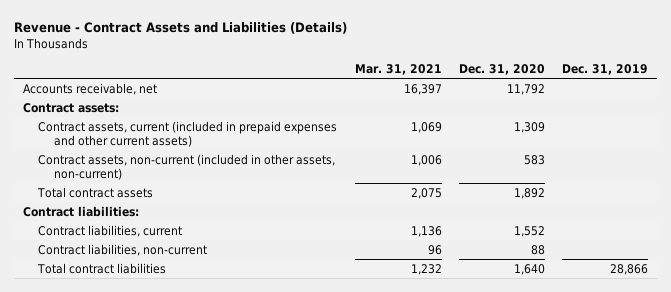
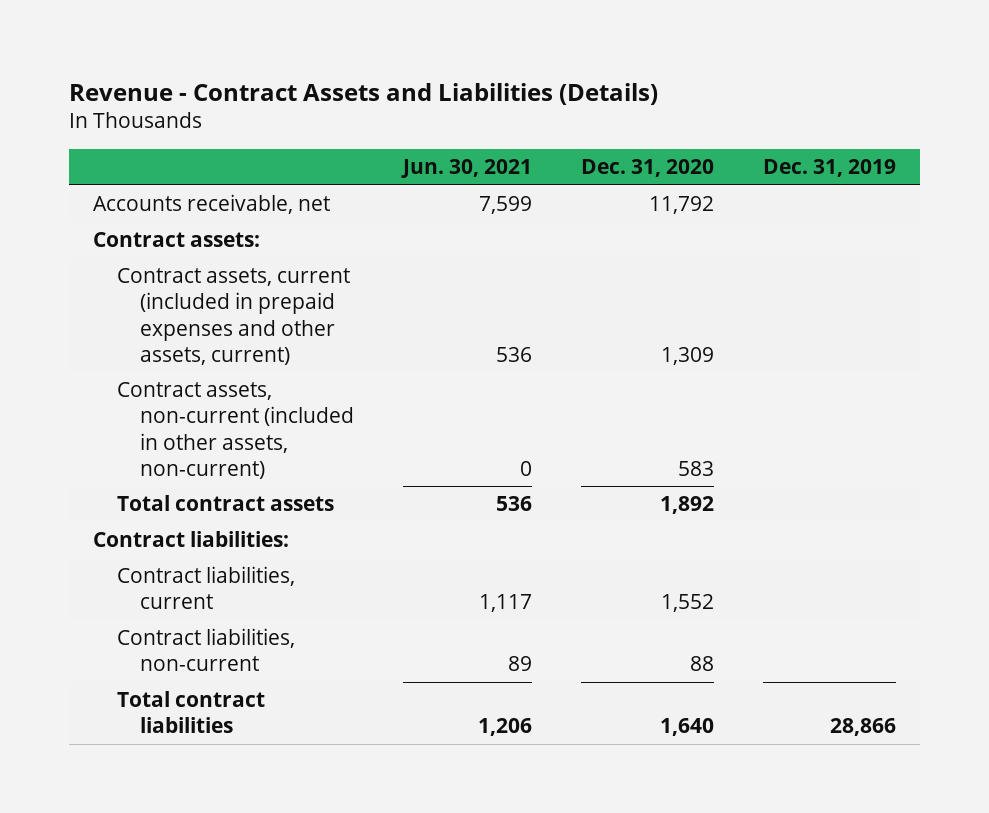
[354,63,442,75] Mar. 31, 2021 -> none
none -> [401,159,533,179] Jun. 30, 2021
[38,120,338,147] Contract assets, current (included in prepaid expenses and other current assets) -> [116,268,350,365] Contract assets, current (included in prepaid expenses and other assets, current)

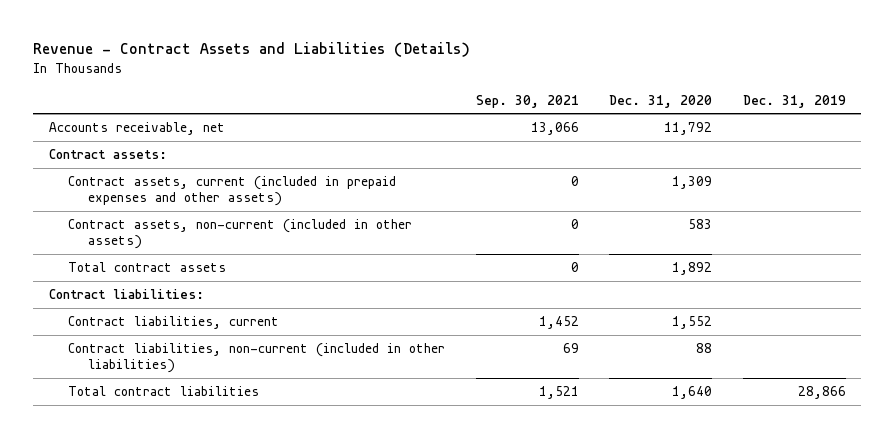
[401,159,533,179] Jun. 30, 2021 -> none
none -> [475,94,579,108] Sep. 30, 2021
[116,268,350,365] Contract assets, current (included in prepaid expenses and other assets, current) -> [68,176,397,207] Contract assets, current (included in prepaid expenses and other assets)
[116,382,355,479] Contract assets, non-current (included in other assets, non-current) -> [68,219,413,250] Contract assets, non-current (included in other assets)
[116,628,295,672] Contract liabilities, non-current -> [68,343,446,374] Contract liabilities, non-current (included in other liabilities)

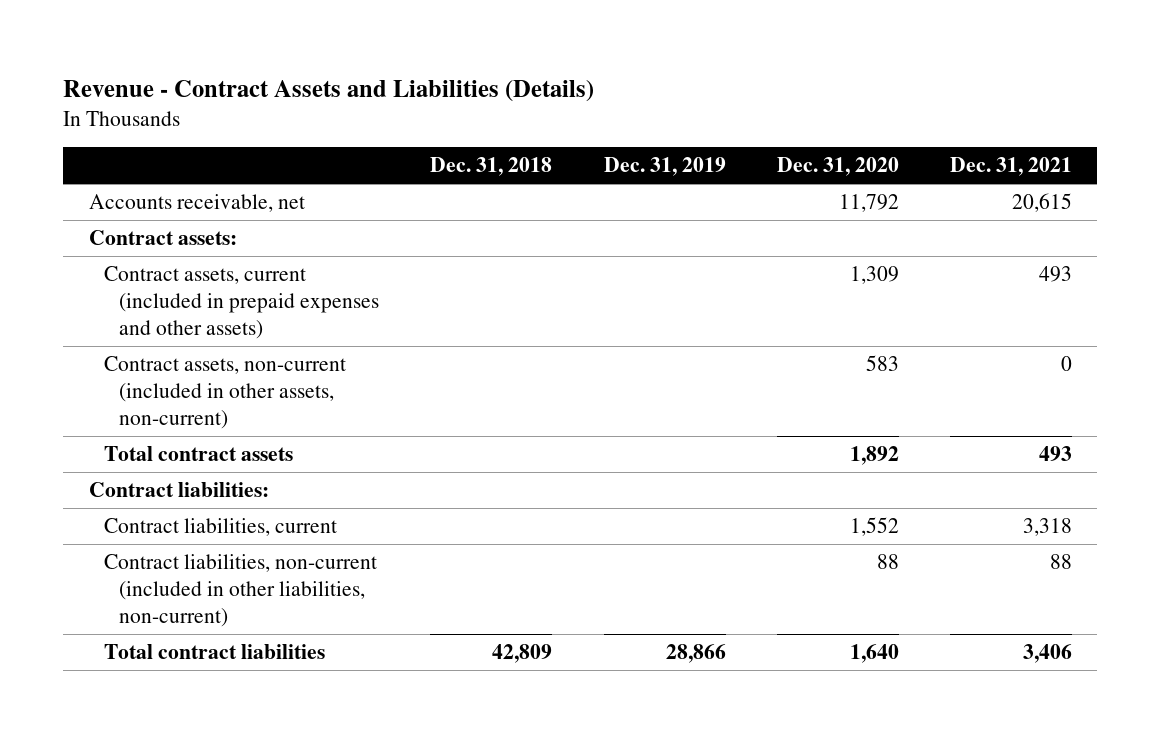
[475,94,579,108] Sep. 30, 2021 -> none
none -> [430,157,553,177] Dec. 31, 2018
none -> [949,157,1072,177] Dec. 31, 2021
[68,219,413,250] Contract assets, non-current (included in other assets) -> [104,356,347,429] Contract assets, non-current (included in other assets, non-current)
[68,343,446,374] Contract liabilities, non-current (included in other liabilities) -> [104,554,378,627] Contract liabilities, non-current (included in other liabilities, non-current)

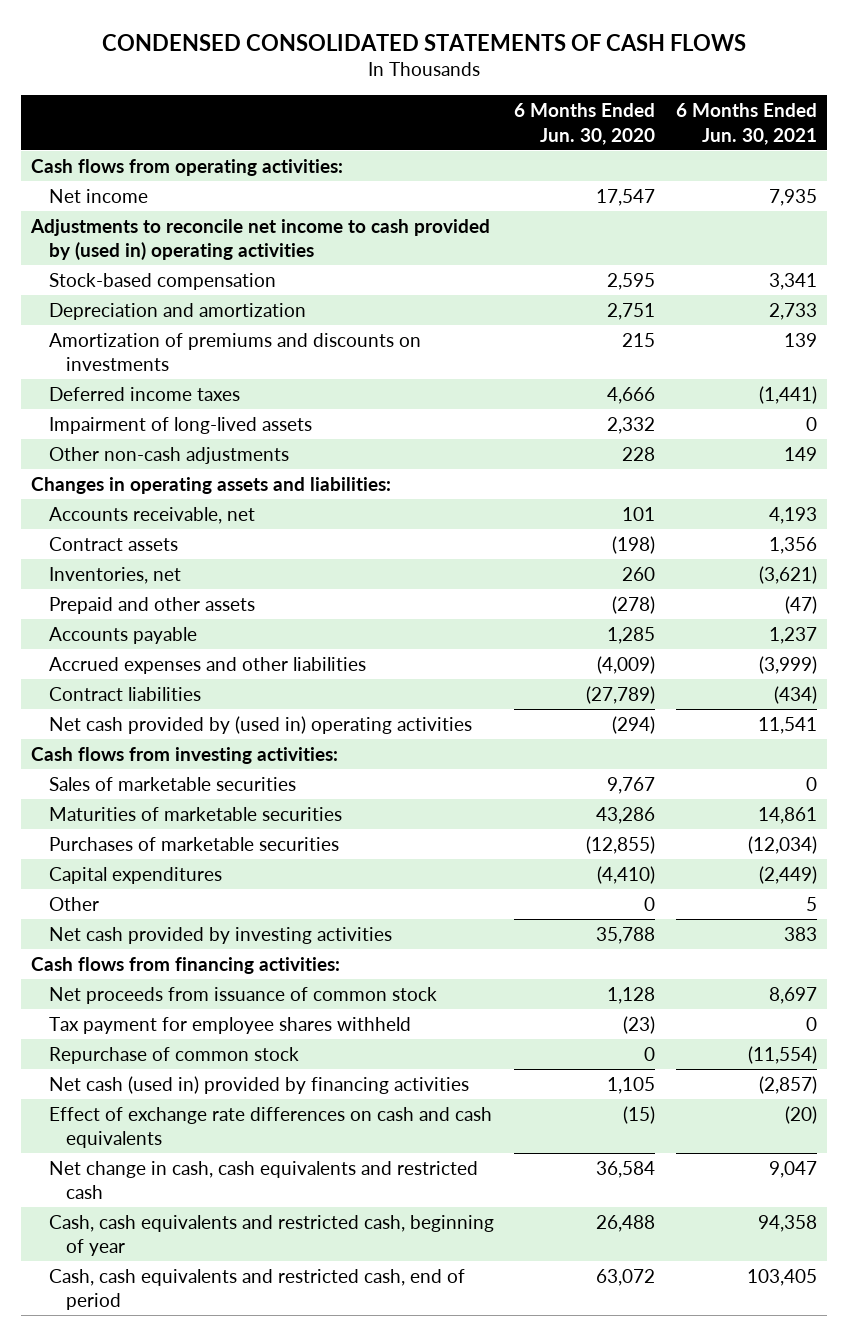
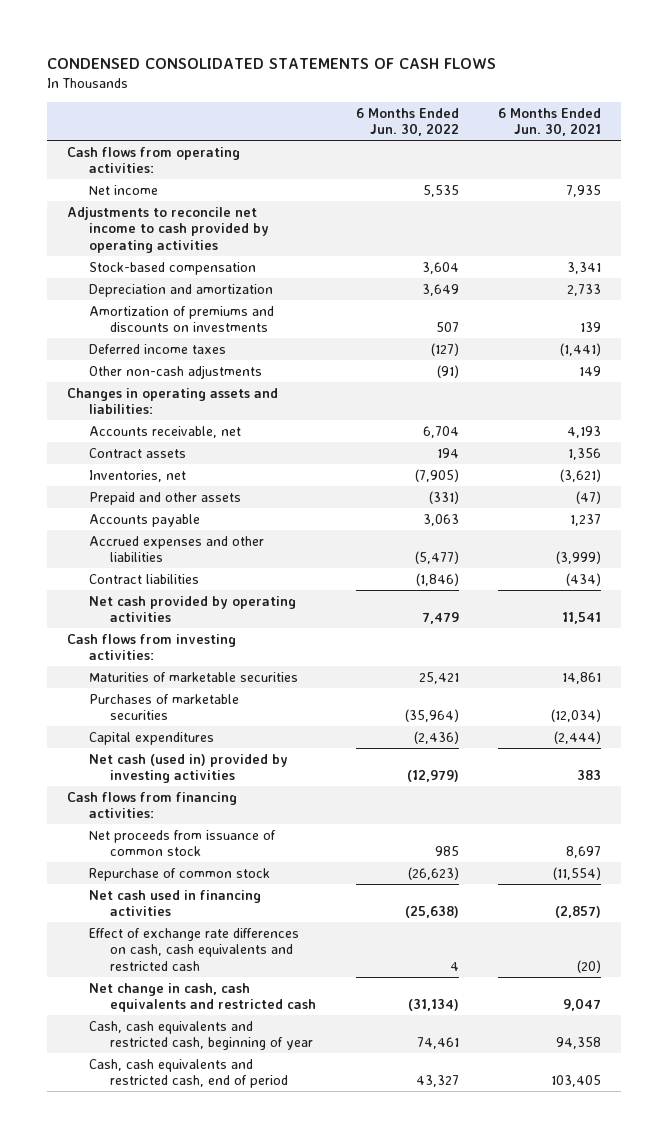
[514,103,656,145] 6 Months Ended Jun. 30, 2020 -> none
none -> [355,107,459,137] 6 Months Ended Jun. 30, 2022
[30,218,491,261] Adjustments to reconcile net income to cash provided by (used in) operating activities -> [66,206,269,253] Adjustments to reconcile net income to cash provided by operating activities
[48,416,312,434] Impairment of long-lived assets -> none
[48,715,472,734] Net cash provided by (used in) operating activities -> [88,595,296,623] Net cash provided by operating activities
[48,776,296,791] Sales of marketable securities -> none
[48,896,99,911] Other -> none
[758,865,817,884] (2,449) -> [554,730,602,744] (2,444)
[48,926,392,944] Net cash provided by investing activities -> [88,753,288,784] Net cash (used in) provided by investing activities
[48,1016,411,1034] Tax payment for employee shares withheld -> none
[48,1075,469,1094] Net cash (used in) provided by financing activities -> [88,889,261,917] Net cash used in financing activities
[48,1106,492,1149] Effect of exchange rate differences on cash and cash equivalents -> [88,927,299,971] Effect of exchange rate differences on cash, cash equivalents and restricted cash

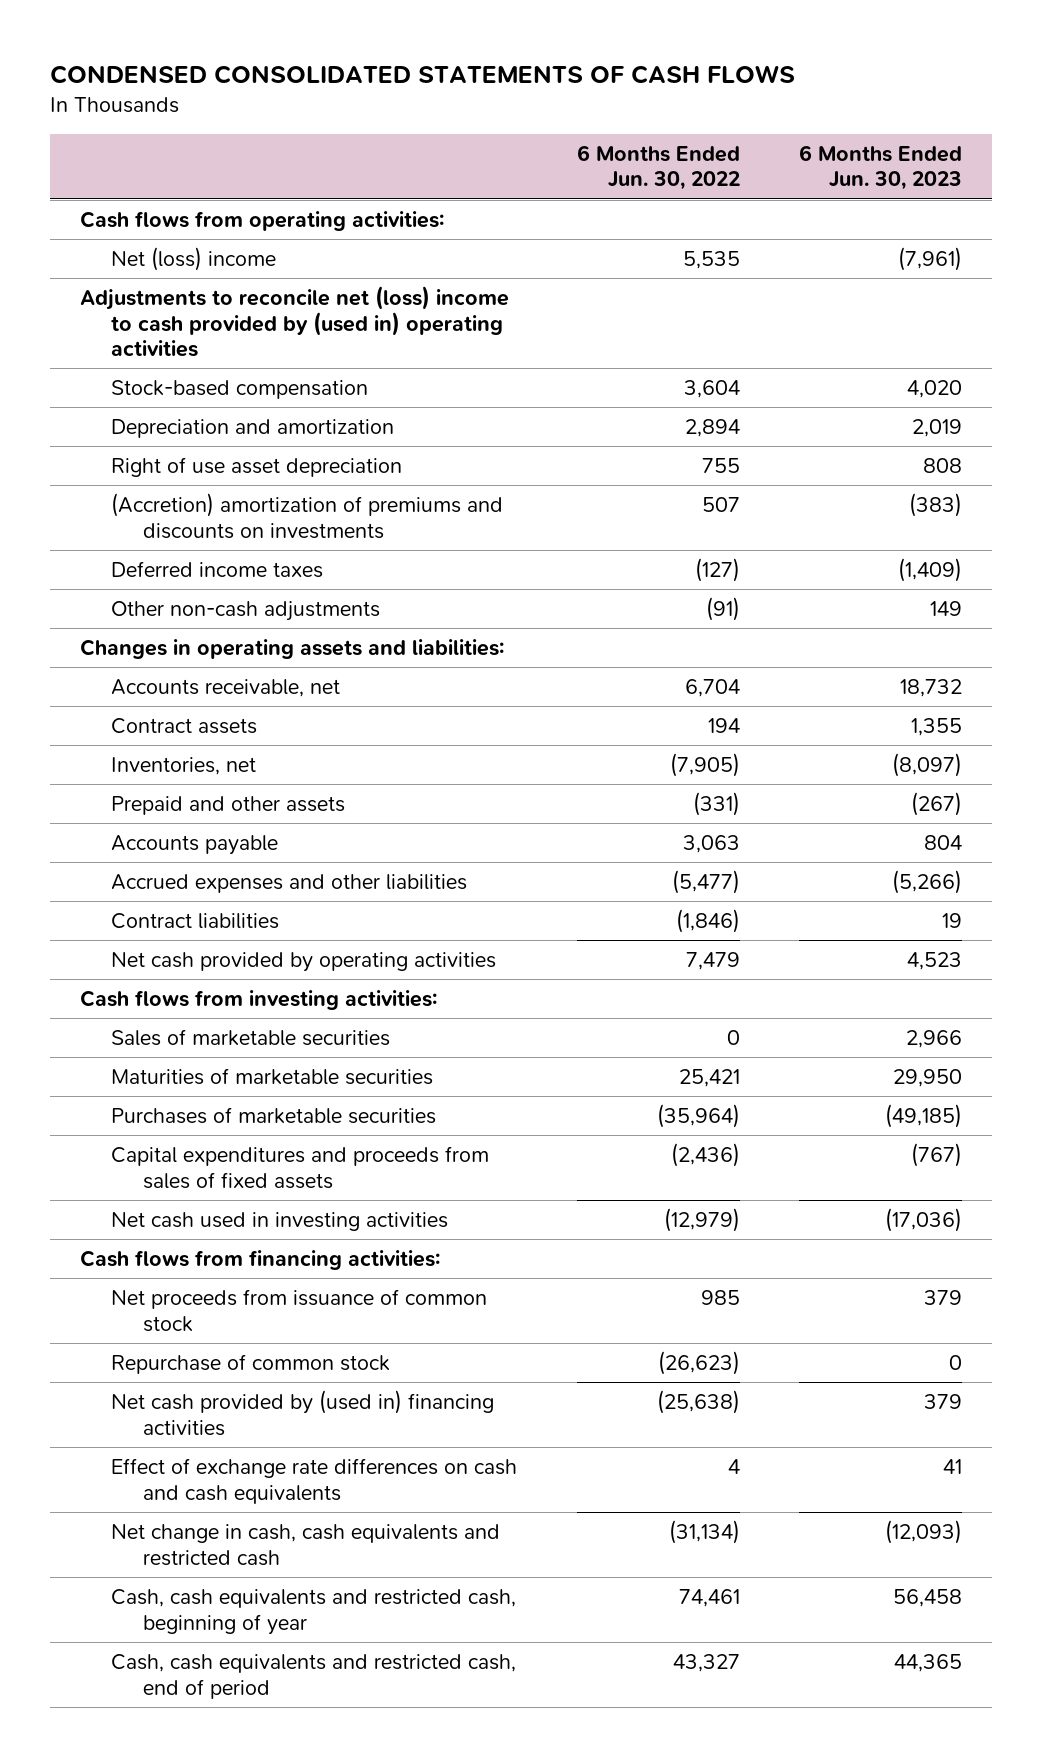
[498,107,602,137] 6 Months Ended Jun. 30, 2021 -> none
none -> [799,144,963,191] 6 Months Ended Jun. 30, 2023
[88,184,158,195] Net income -> [111,246,277,271] Net (loss) income
[66,206,269,253] Adjustments to reconcile net income to cash provided by operating activities -> [79,285,509,358] Adjustments to reconcile net (loss) income to cash provided by (used in) operating activities
[421,283,459,296] 3,649 -> [684,418,740,437] 2,894
none -> [111,456,403,477] Right of use asset depreciation
[88,305,274,333] Amortization of premiums and discounts on investments -> [111,492,504,539] (Accretion) amortization of premiums and discounts on investments
none -> [111,1028,391,1046] Sales of marketable securities
[88,731,214,745] Capital expenditures -> [111,1145,490,1189] Capital expenditures and proceeds from sales of fixed assets
[88,753,288,784] Net cash (used in) provided by investing activities -> [111,1211,449,1231] Net cash used in investing activities
[88,889,261,917] Net cash used in financing activities -> [111,1389,495,1436] Net cash provided by (used in) financing activities
[88,927,299,971] Effect of exchange rate differences on cash, cash equivalents and restricted cash -> [111,1457,518,1504] Effect of exchange rate differences on cash and cash equivalents

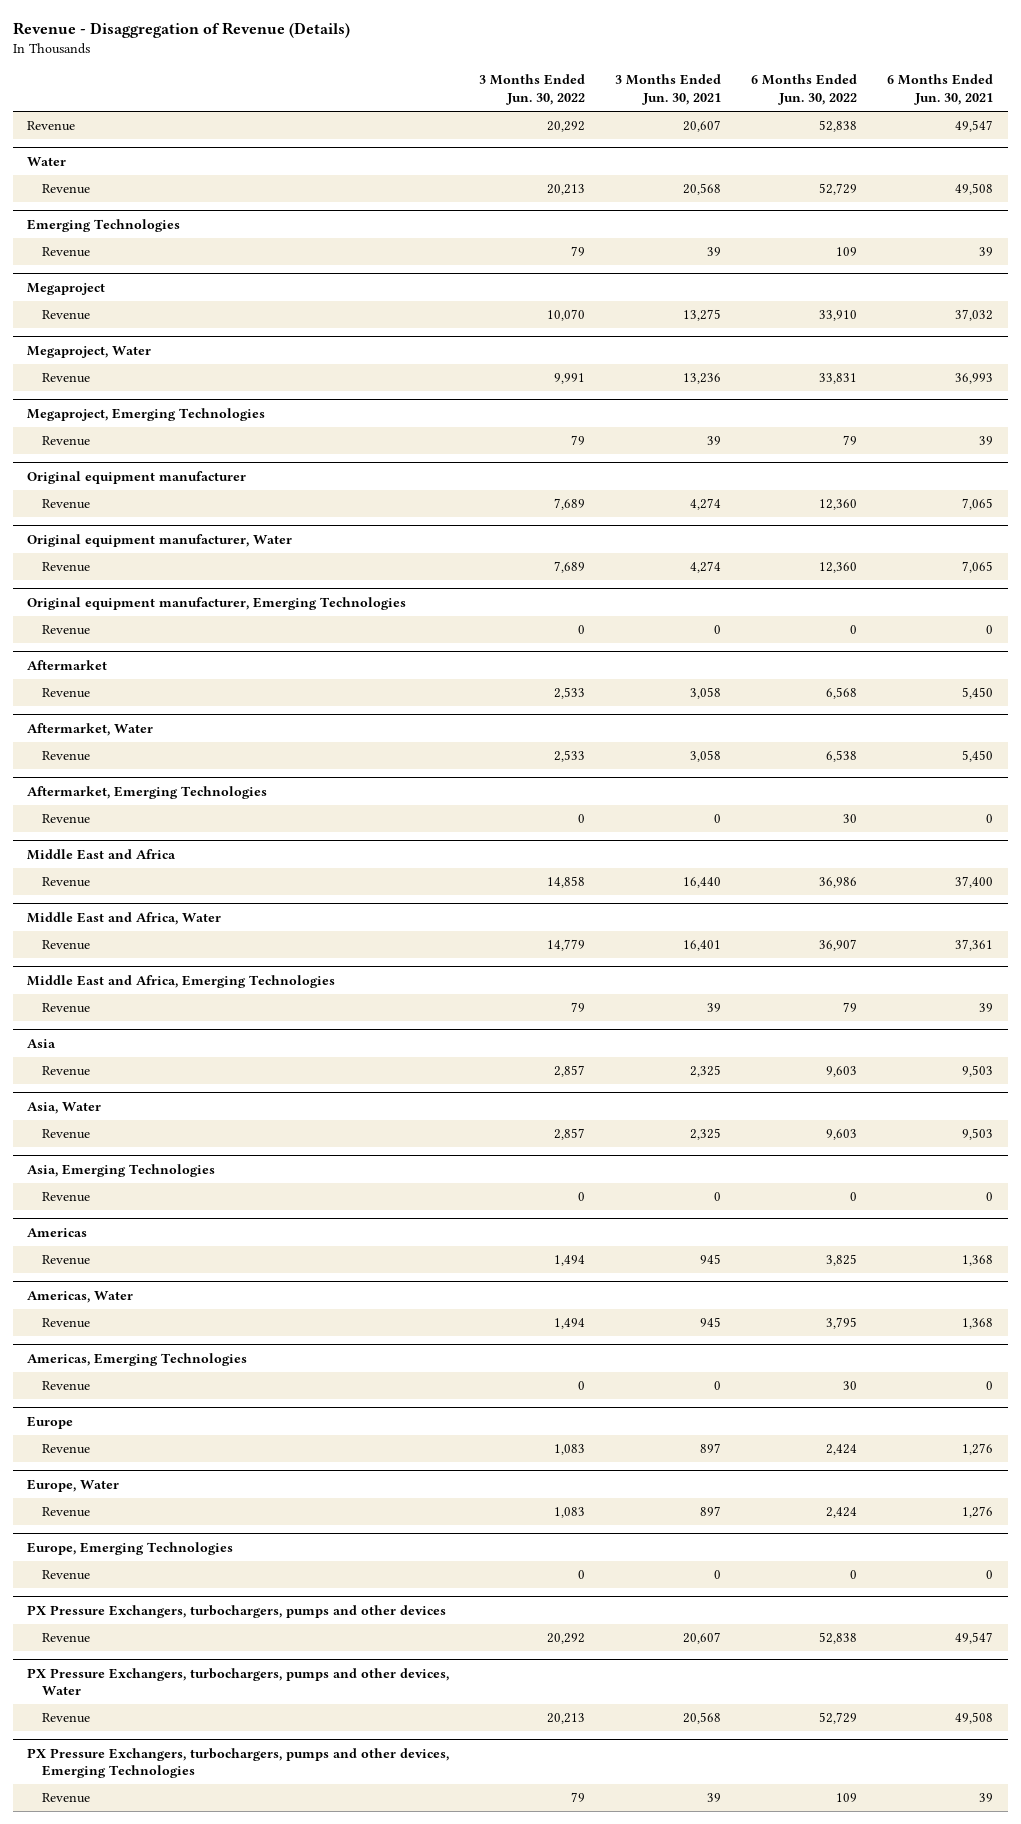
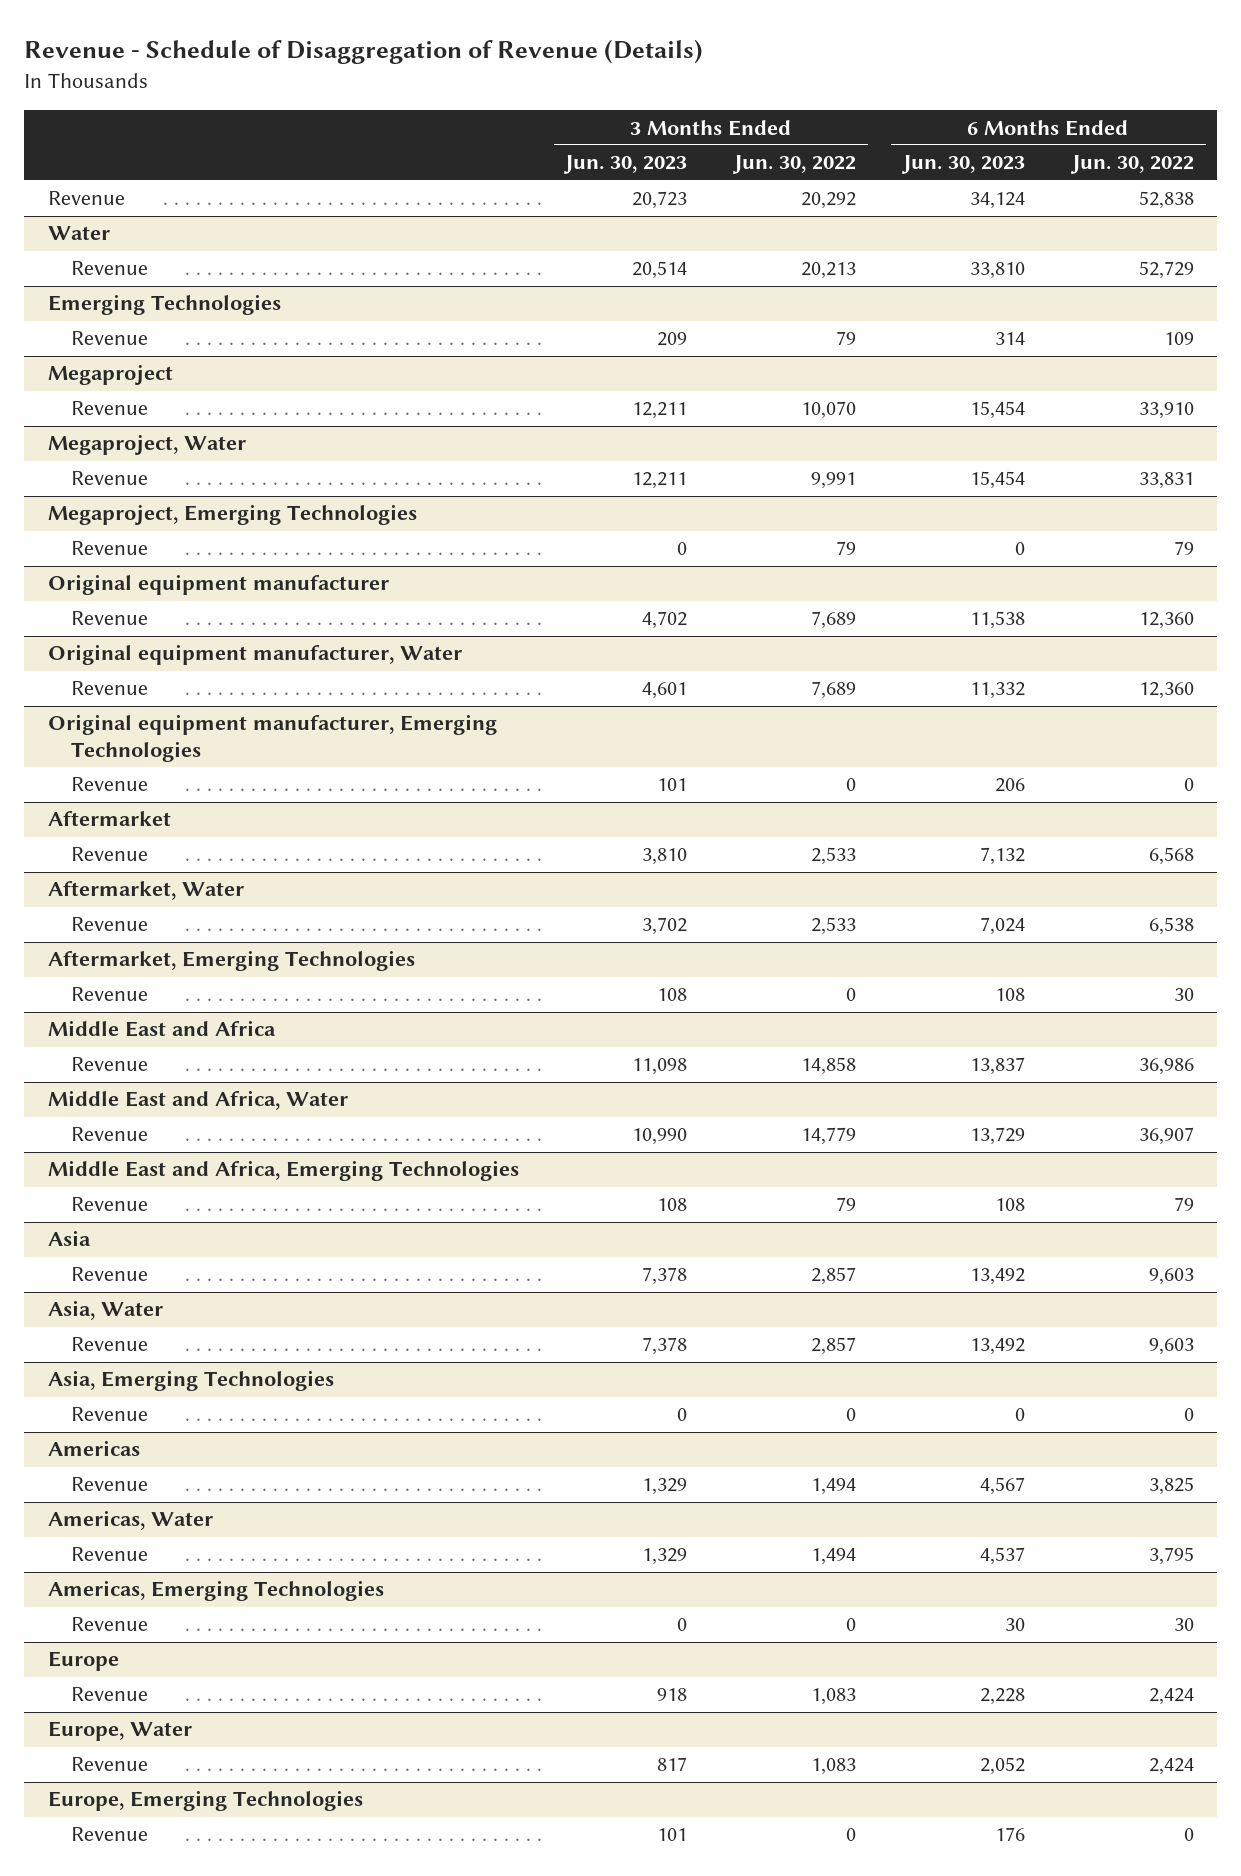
[12,21,350,38] Revenue - Disaggregation of Revenue (Details) -> [24,39,704,65] Revenue - Schedule of Disaggregation of Revenue (Details)
[615,74,722,106] 3 Months Ended Jun. 30, 2021 -> none
[887,74,994,106] 6 Months Ended Jun. 30, 2021 -> none
none -> [563,155,688,175] Jun. 30, 2023
none -> [901,155,1026,175] Jun. 30, 2023
[27,1604,447,1618] PX Pressure Exchangers, turbochargers, pumps and other devices -> none
[41,1633,90,1644] Revenue -> none
[27,1667,450,1696] PX Pressure Exchangers, turbochargers, pumps and other devices, Water -> none
[41,1713,90,1724] Revenue -> none
[27,1747,450,1779] PX Pressure Exchangers, turbochargers, pumps and other devices, Emerging Technologies -> none
[41,1793,90,1804] Revenue -> none

